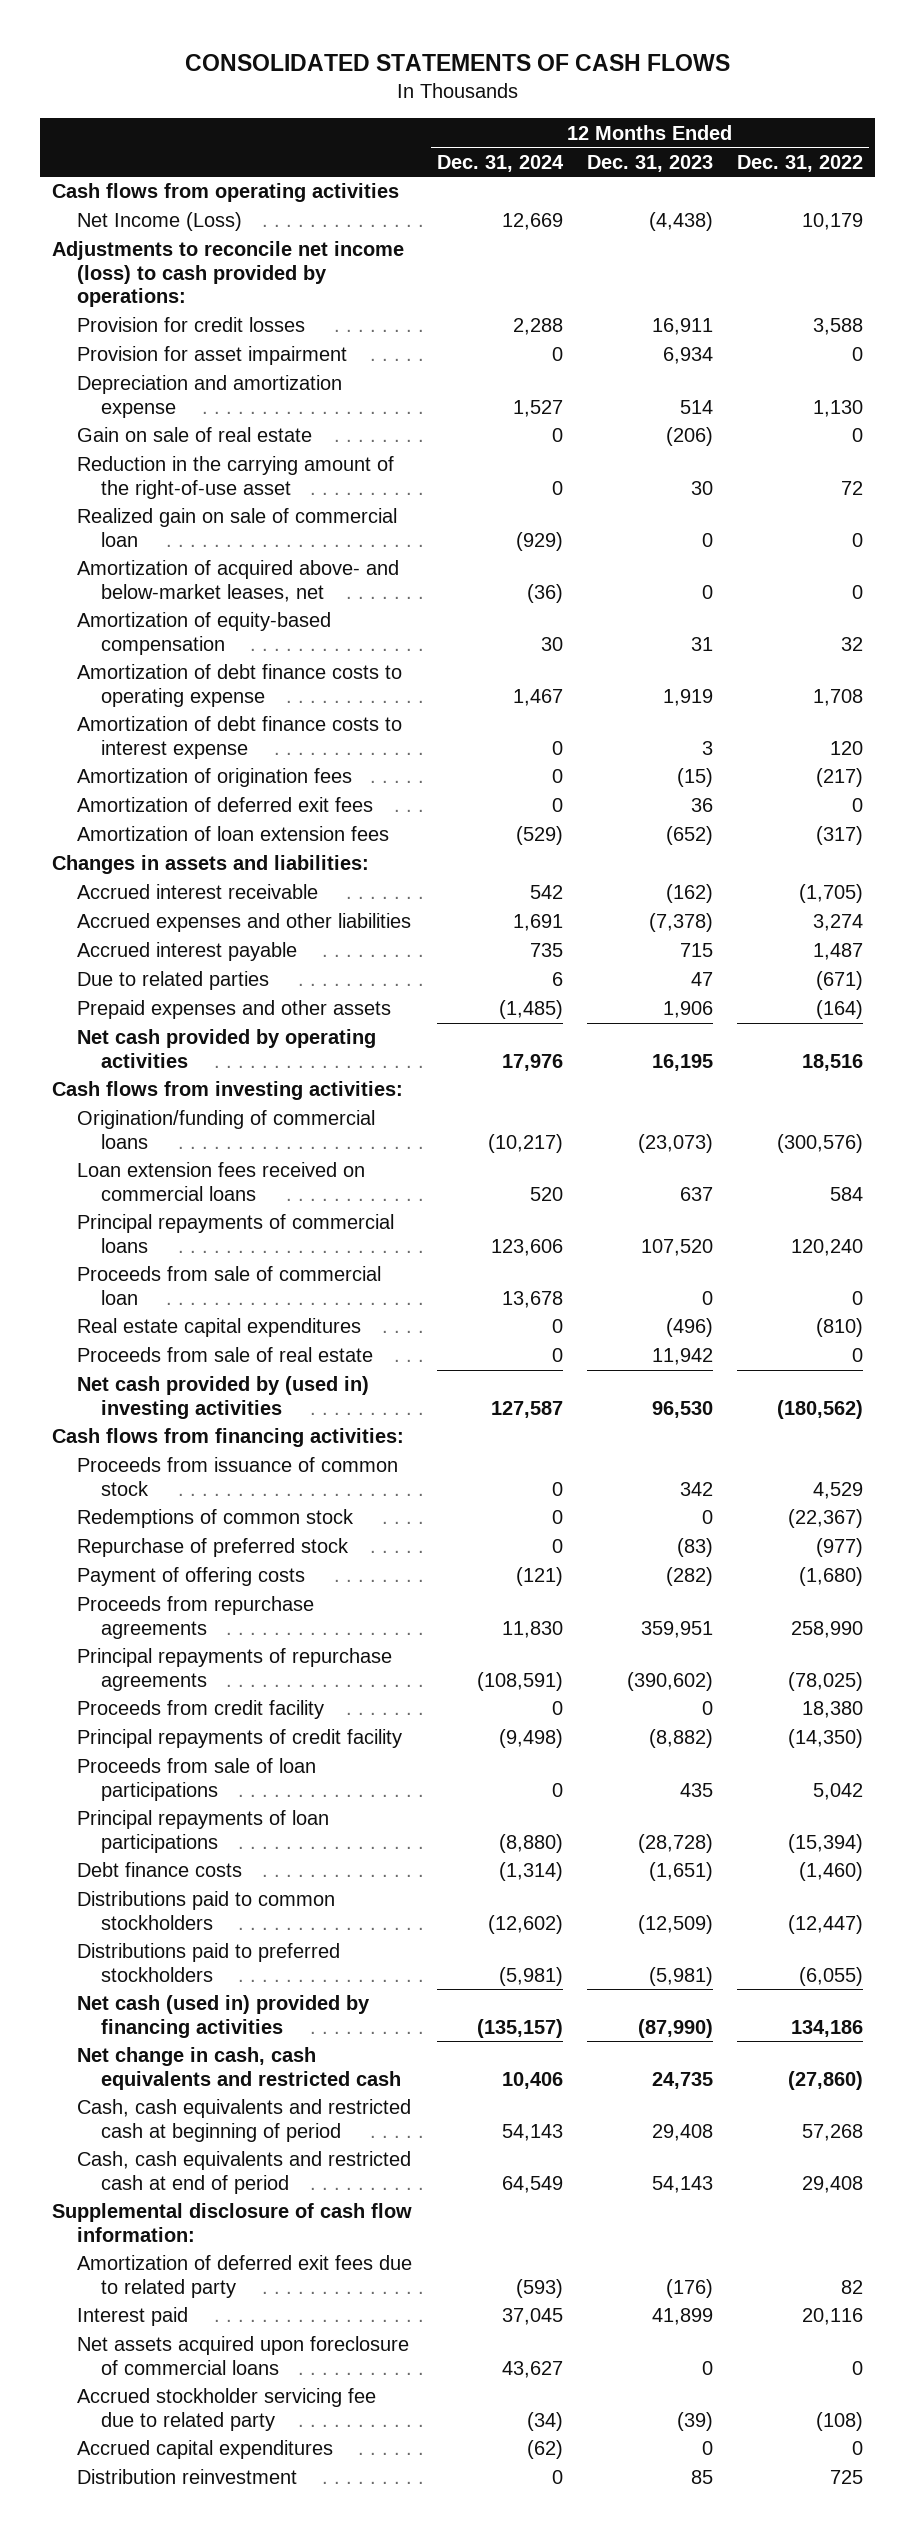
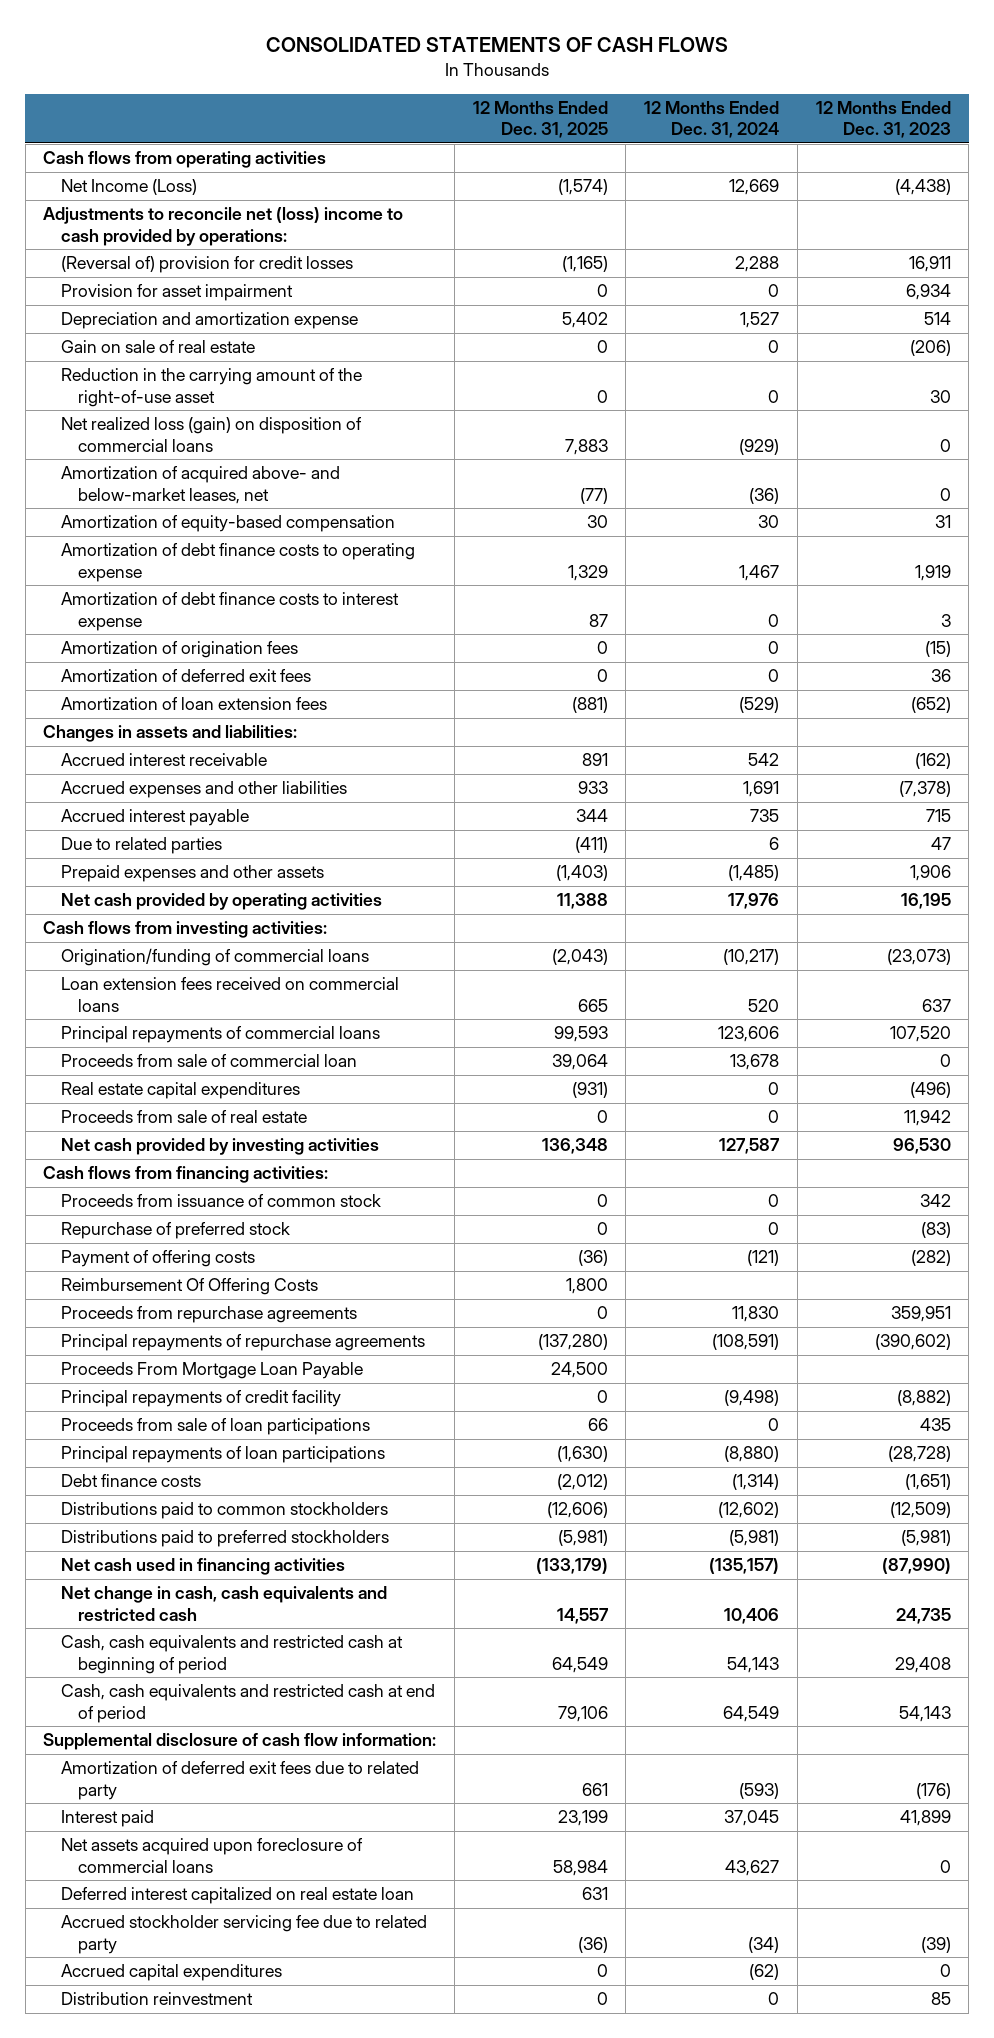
[736,154,863,172] Dec. 31, 2022 -> none
none -> [472,100,608,139] 12 Months Ended Dec. 31, 2025
[52,241,405,308] Adjustments to reconcile net income (loss) to cash provided by operations: -> [43,207,404,246] Adjustments to reconcile net (loss) income to cash provided by operations:
[76,317,305,333] Provision for credit losses -> [60,256,353,274] (Reversal of) provision for credit losses
[76,508,397,547] Realized gain on sale of commercial loan -> [60,417,362,452] Net realized loss (gain) on disposition of commercial loans
[76,1376,369,1419] Net cash provided by (used in) investing activities -> [60,1138,379,1156] Net cash provided by investing activities
[76,1509,354,1529] Redemptions of common stock -> none
none -> [60,1278,318,1296] Reimbursement Of Offering Costs
[76,1700,324,1720] Proceeds from credit facility -> none
none -> [60,1362,363,1380] Proceeds From Mortgage Loan Payable
[76,1995,370,2038] Net cash (used in) provided by financing activities -> [60,1558,345,1576] Net cash used in financing activities
none -> [60,1887,414,1905] Deferred interest capitalized on real estate loan

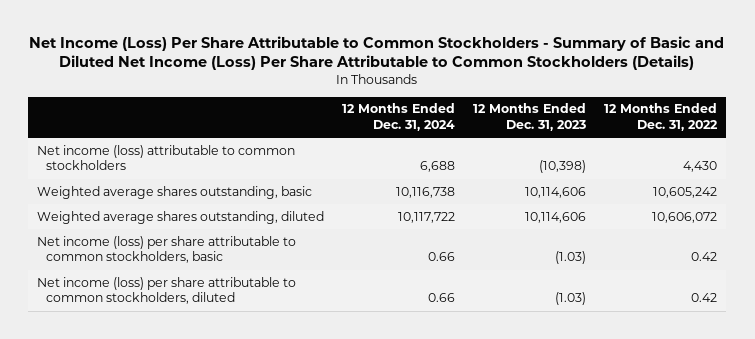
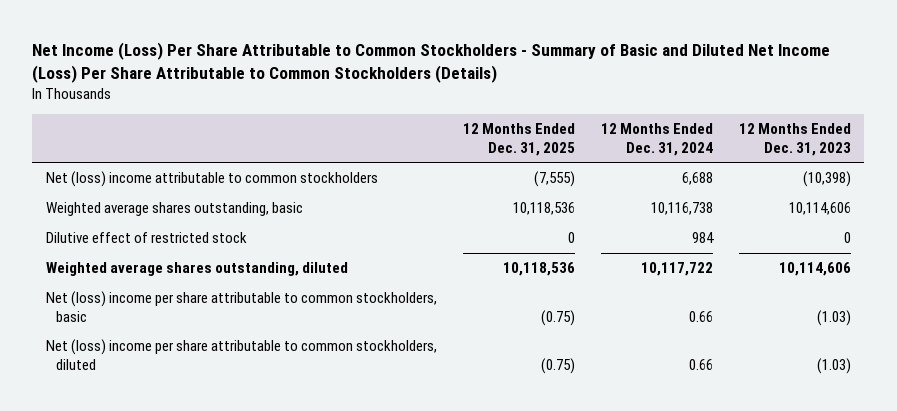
[604,103,719,132] 12 Months Ended Dec. 31, 2022 -> none
none -> [462,122,575,156] 12 Months Ended Dec. 31, 2025
[37,144,296,171] Net income (loss) attributable to common stockholders -> [45,171,378,188] Net (loss) income attributable to common stockholders
none -> [45,232,247,244] Dilutive effect of restricted stock
[37,235,297,264] Net income (loss) per share attributable to common stockholders, basic -> [45,291,437,322] Net (loss) income per share attributable to common stockholders, basic
[37,276,297,305] Net income (loss) per share attributable to common stockholders, diluted -> [45,339,437,370] Net (loss) income per share attributable to common stockholders, diluted

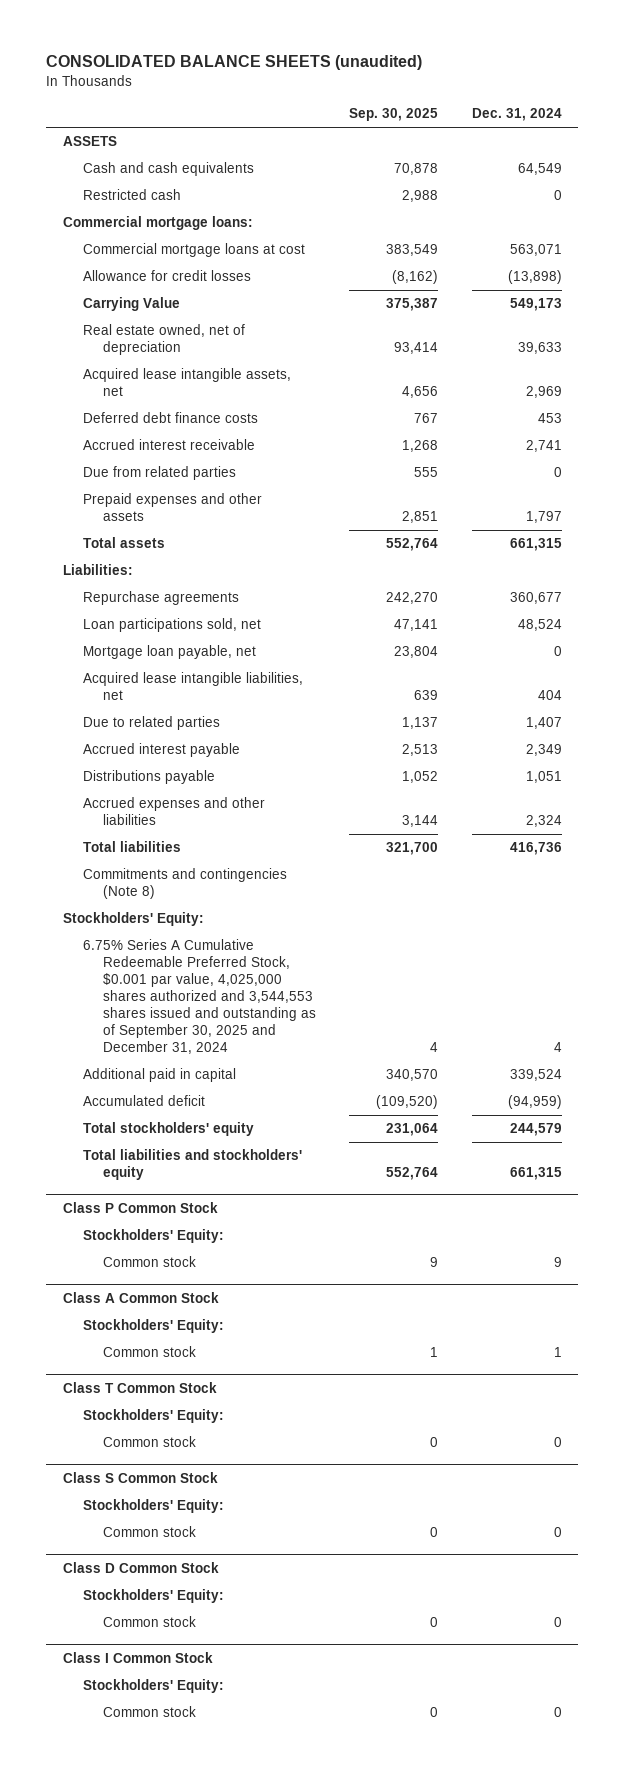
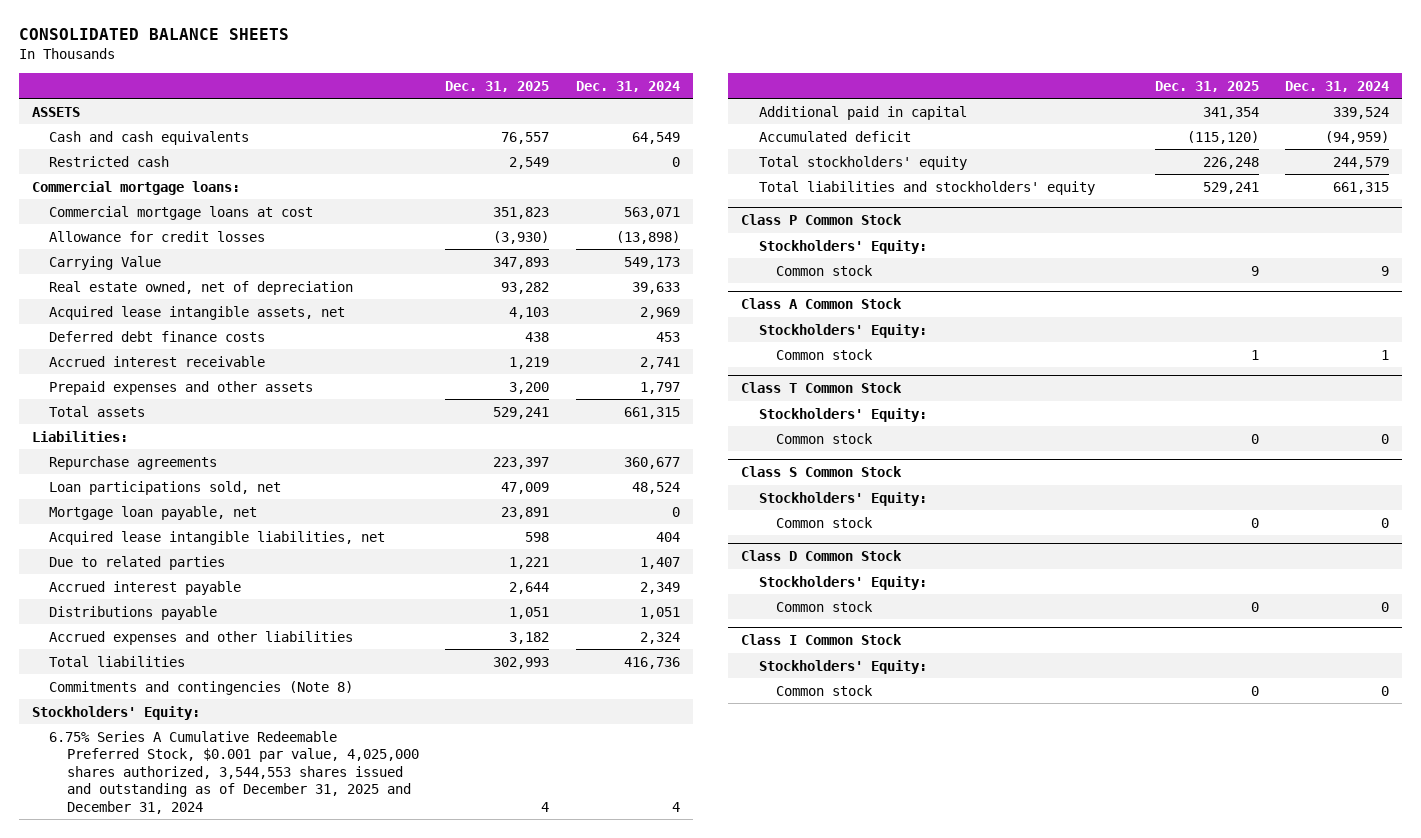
[46,55,423,71] CONSOLIDATED BALANCE SHEETS (unaudited) -> [18,28,289,41] CONSOLIDATED BALANCE SHEETS
[349,108,439,122] Sep. 30, 2025 -> none
none -> [445,80,550,92] Dec. 31, 2025
[82,466,236,481] Due from related parties -> none
[82,939,316,1054] 6.75% Series A Cumulative Redeemable Preferred Stock, $0.001 par value, 4,025,000 shares authorized and 3,544,553 shares issued and outstanding as of September 30, 2025 and December 31, 2024 -> [49,730,420,815] 6.75% Series A Cumulative Redeemable Preferred Stock, $0.001 par value, 4,025,000 shares authorized, 3,544,553 shares issued and outstanding as of December 31, 2025 and December 31, 2024

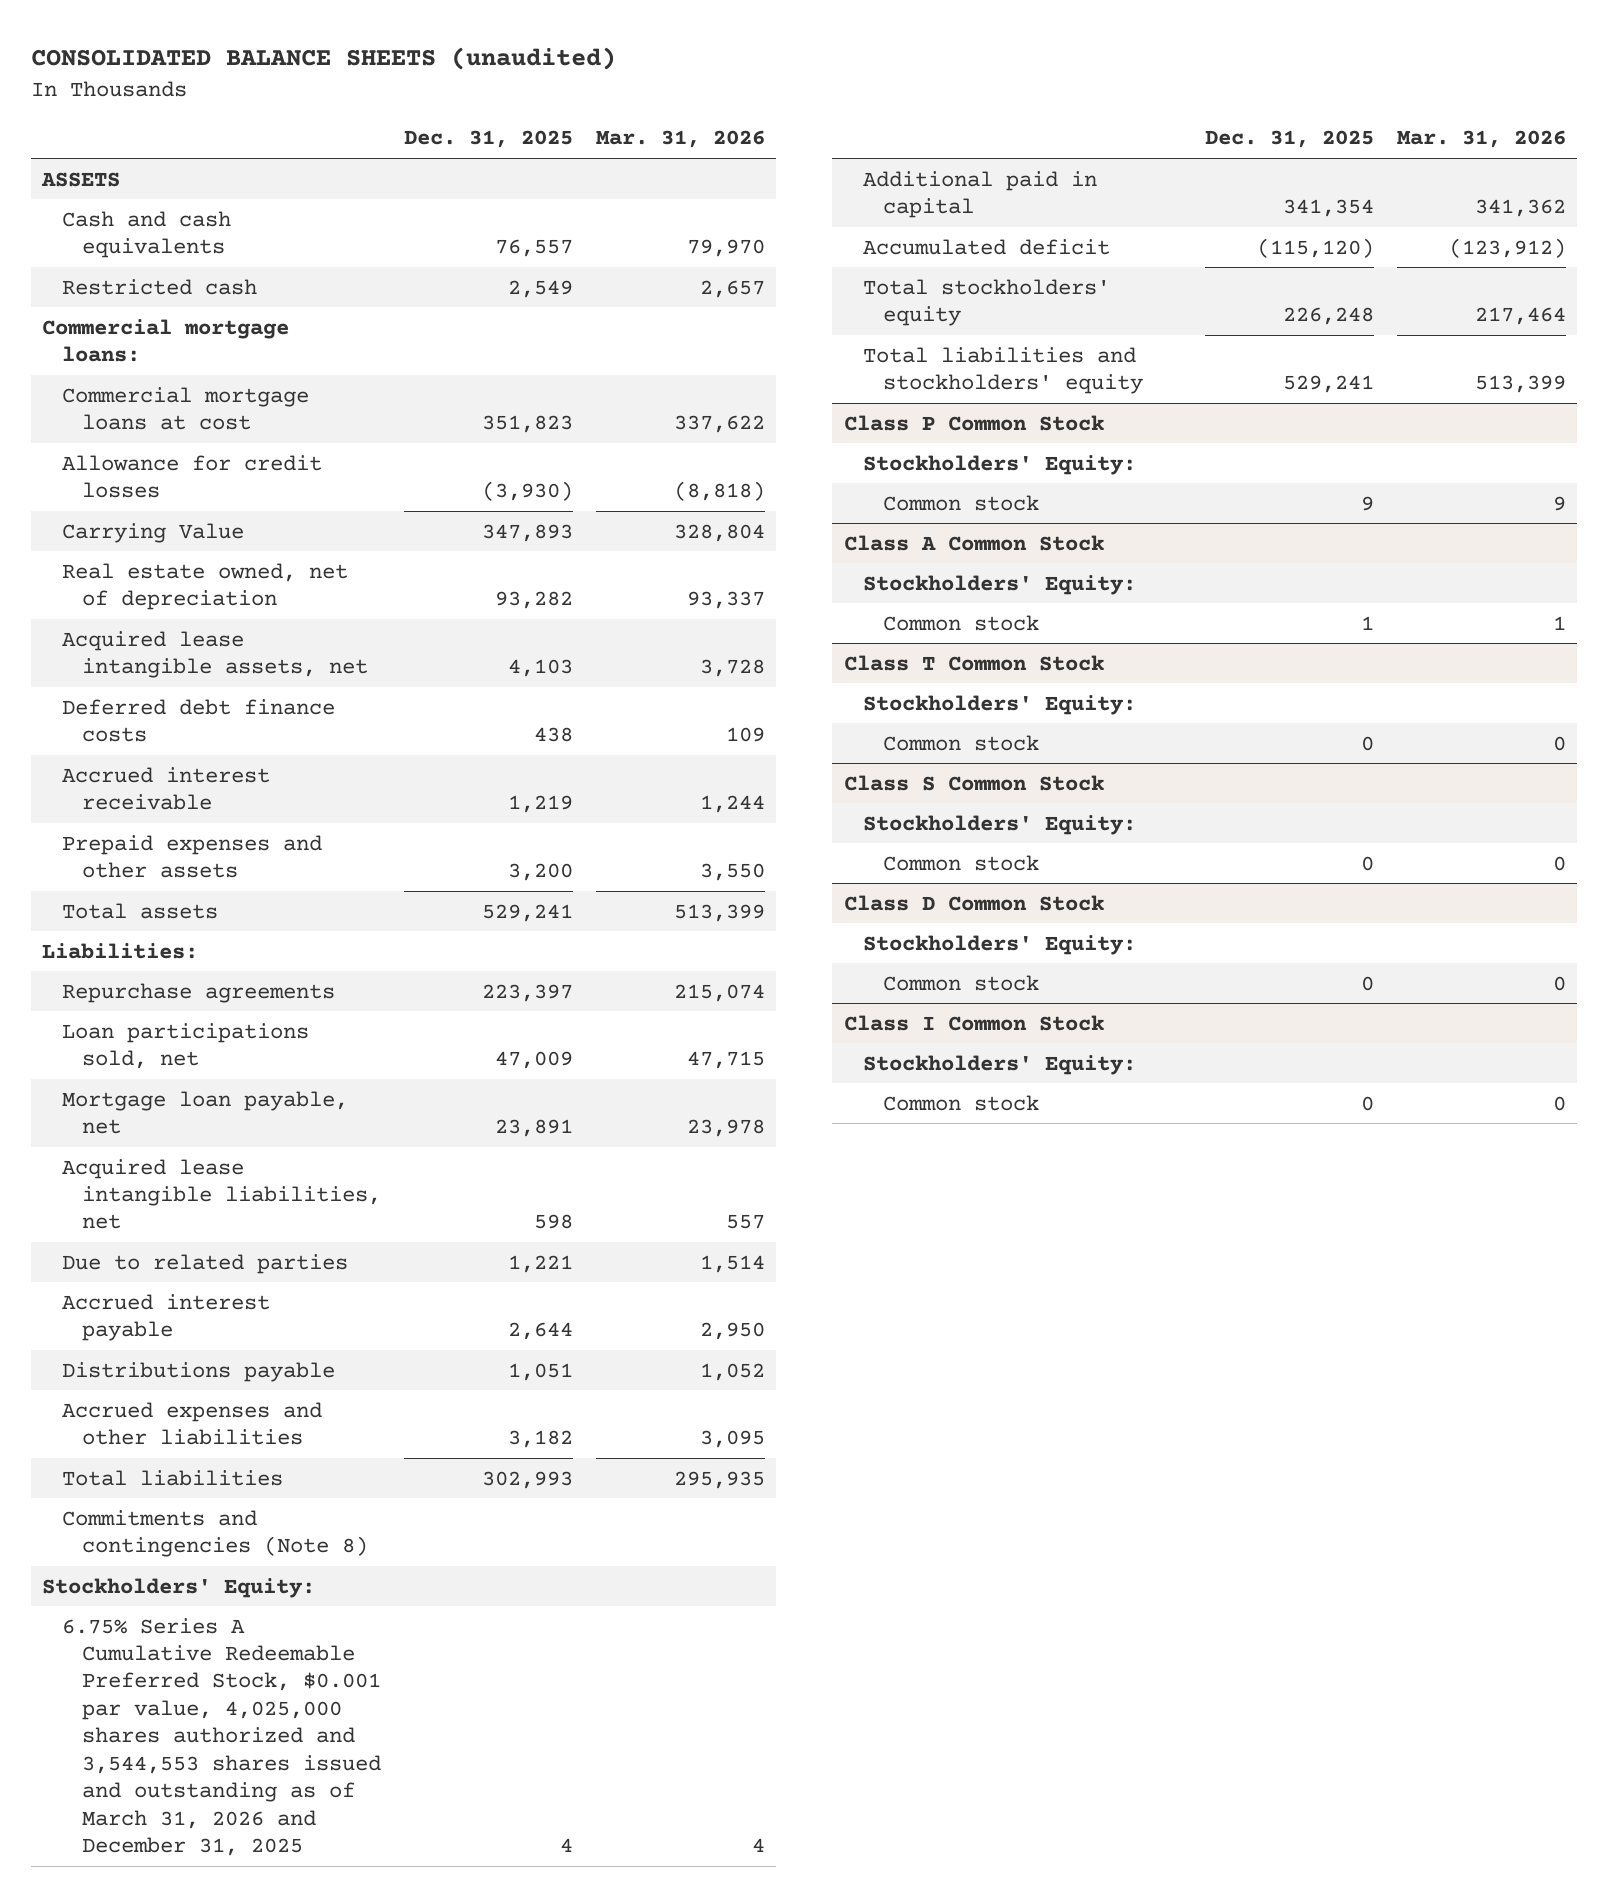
[18,28,289,41] CONSOLIDATED BALANCE SHEETS -> [30,47,616,71] CONSOLIDATED BALANCE SHEETS (unaudited)
[575,80,680,92] Dec. 31, 2024 -> none
none -> [595,130,765,149] Mar. 31, 2026
[49,730,420,815] 6.75% Series A Cumulative Redeemable Preferred Stock, $0.001 par value, 4,025,000 shares authorized, 3,544,553 shares issued and outstanding as of December 31, 2025 and December 31, 2024 -> [61,1617,381,1857] 6.75% Series A Cumulative Redeemable Preferred Stock, $0.001 par value, 4,025,000 shares authorized and 3,544,553 shares issued and outstanding as of March 31, 2026 and December 31, 2025

